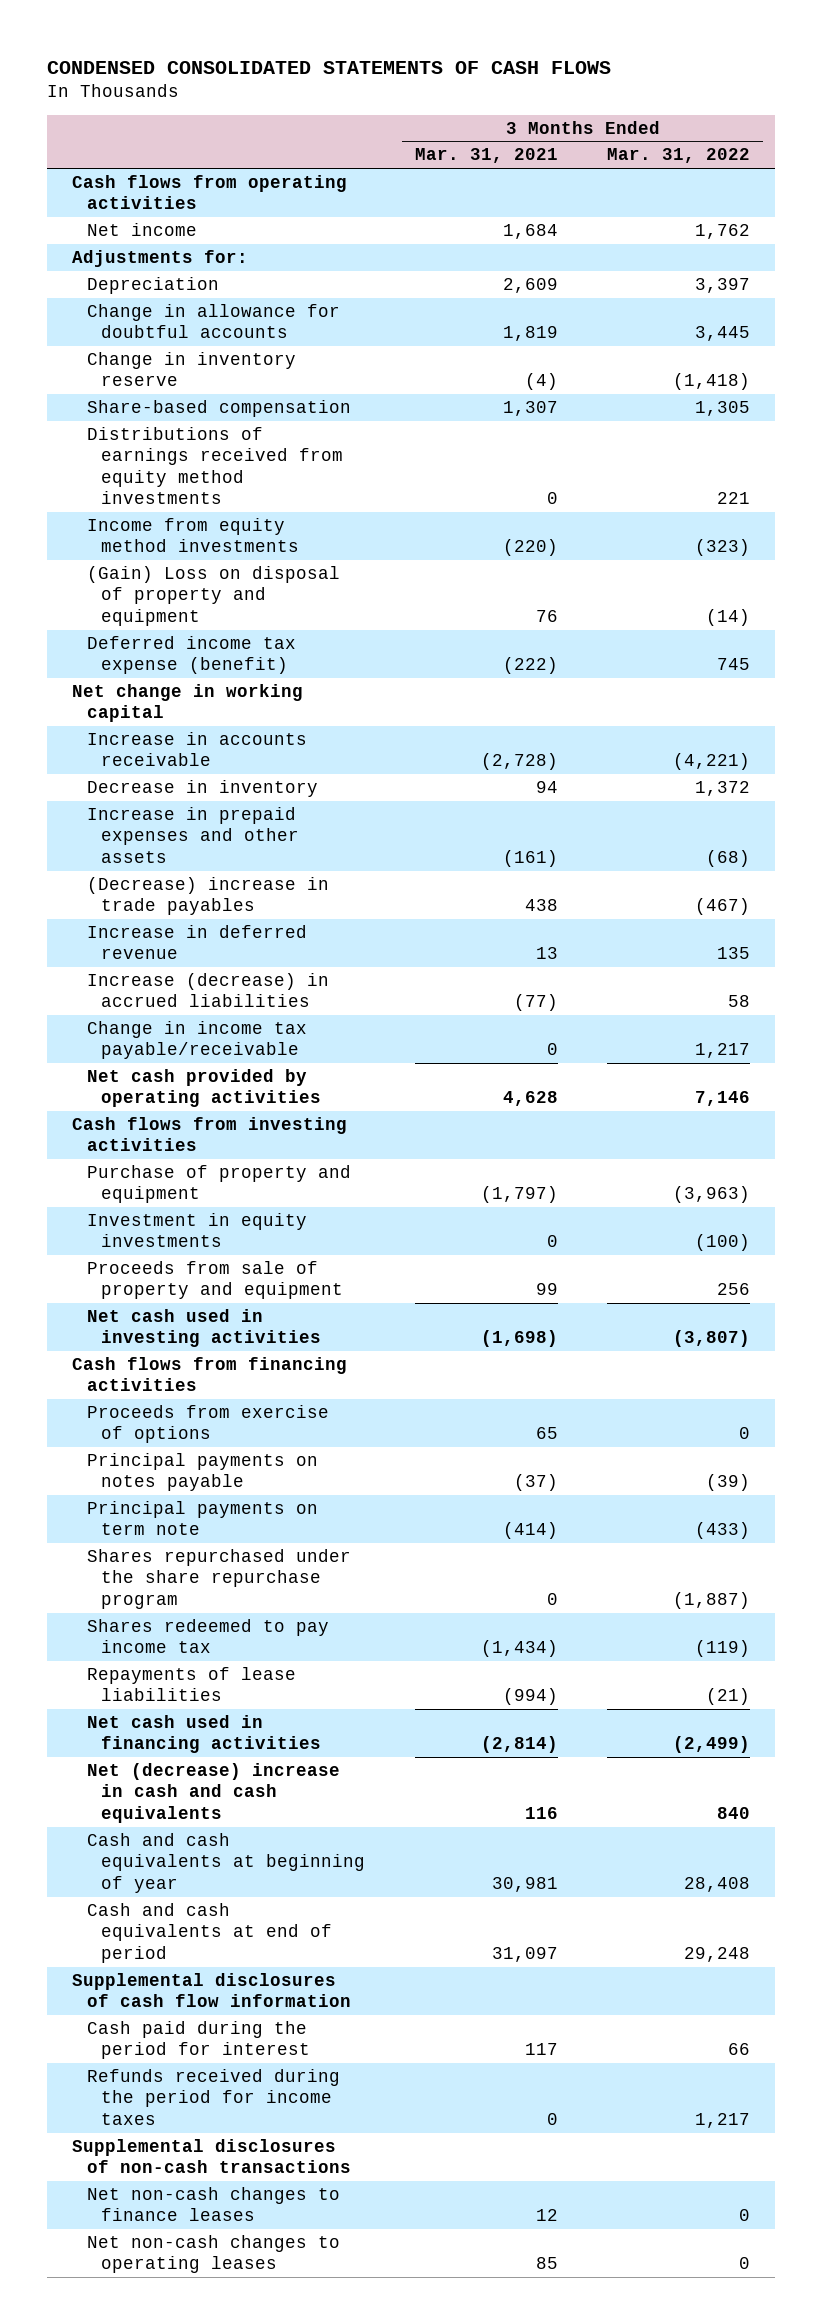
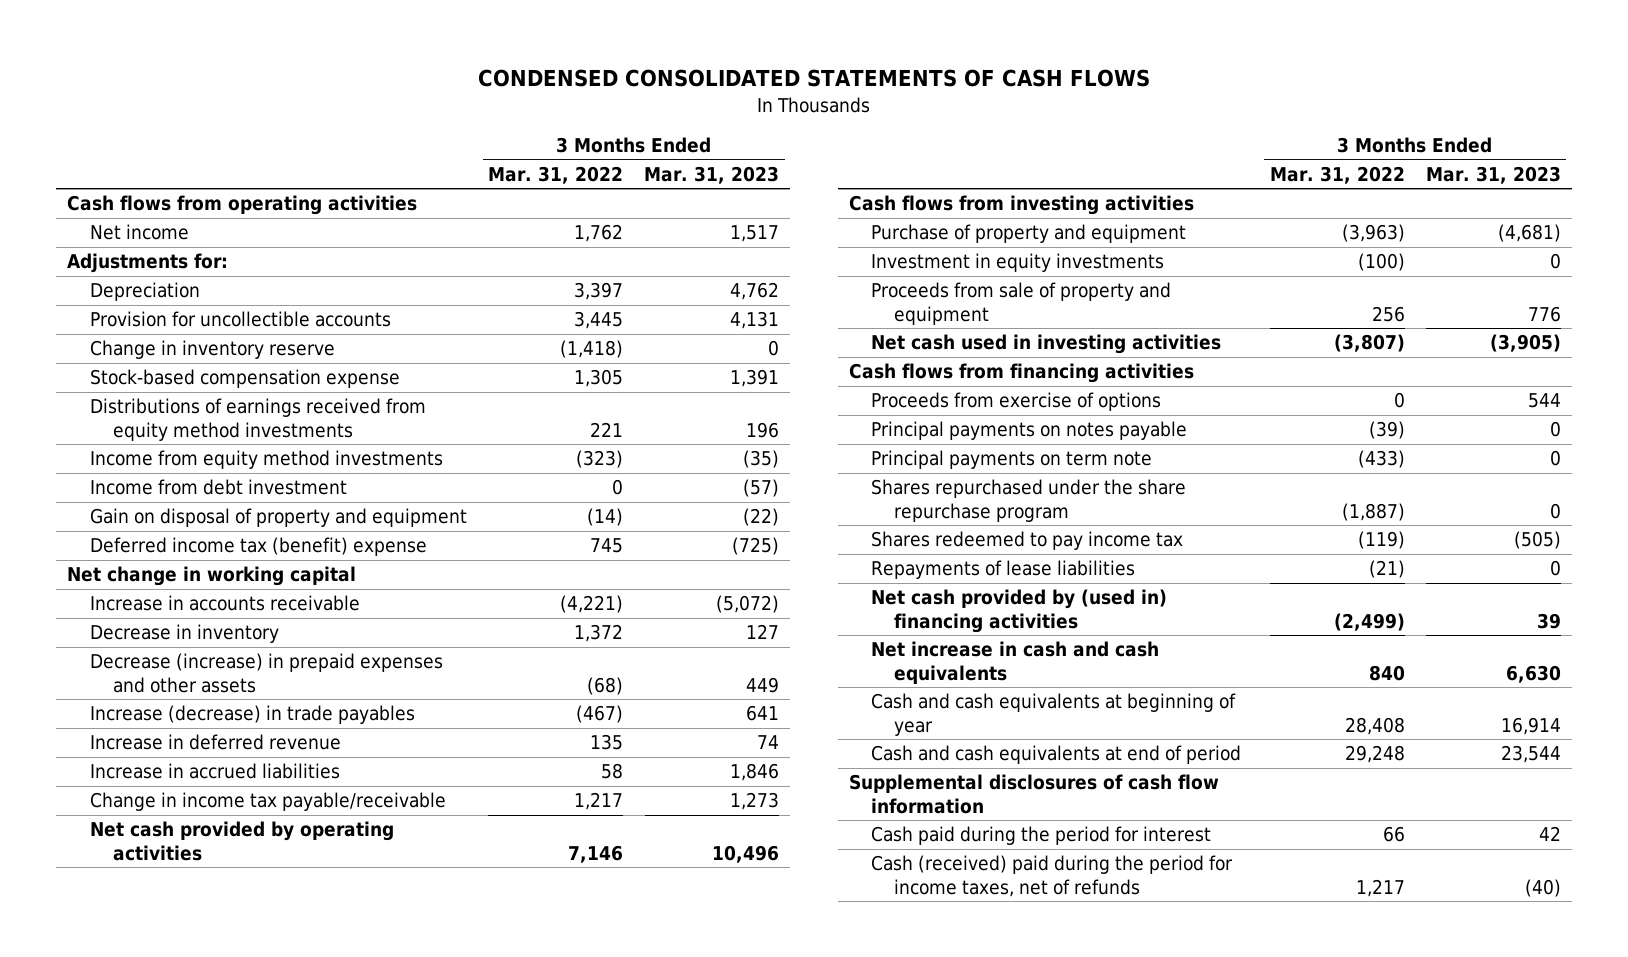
[414,148,558,164] Mar. 31, 2021 -> none
none -> [644,166,780,185] Mar. 31, 2023
[86,304,340,339] Change in allowance for doubtful accounts -> [89,311,391,328] Provision for uncollectible accounts
[86,400,351,418] Share-based compensation -> [89,369,400,389] Stock-based compensation expense
none -> [89,479,347,496] Income from debt investment
[86,566,340,626] (Gain) Loss on disposal of property and equipment -> [89,508,467,528] Gain on disposal of property and equipment
[86,636,296,675] Deferred income tax expense (benefit) -> [89,537,427,557] Deferred income tax (benefit) expense
[86,807,300,863] Increase in prepaid expenses and other assets -> [89,653,443,693] Decrease (increase) in prepaid expenses and other assets
[86,877,329,916] (Decrease) increase in trade payables -> [89,705,415,725] Increase (decrease) in trade payables
[86,973,329,1008] Increase (decrease) in accrued liabilities -> [89,763,340,780] Increase in accrued liabilities
[86,1715,322,1754] Net cash used in financing activities -> [871,589,1168,633] Net cash provided by (used in) financing activities
[86,1763,340,1823] Net (decrease) increase in cash and cash equivalents -> [871,641,1160,684] Net increase in cash and cash equivalents
[71,2139,351,2174] Supplemental disclosures of non-cash transactions -> none
[86,2187,340,2222] Net non-cash changes to finance leases -> none
[86,2235,340,2274] Net non-cash changes to operating leases -> none
[86,2069,340,2125] Refunds received during the period for income taxes -> [871,855,1234,897] Cash (received) paid during the period for income taxes, net of refunds

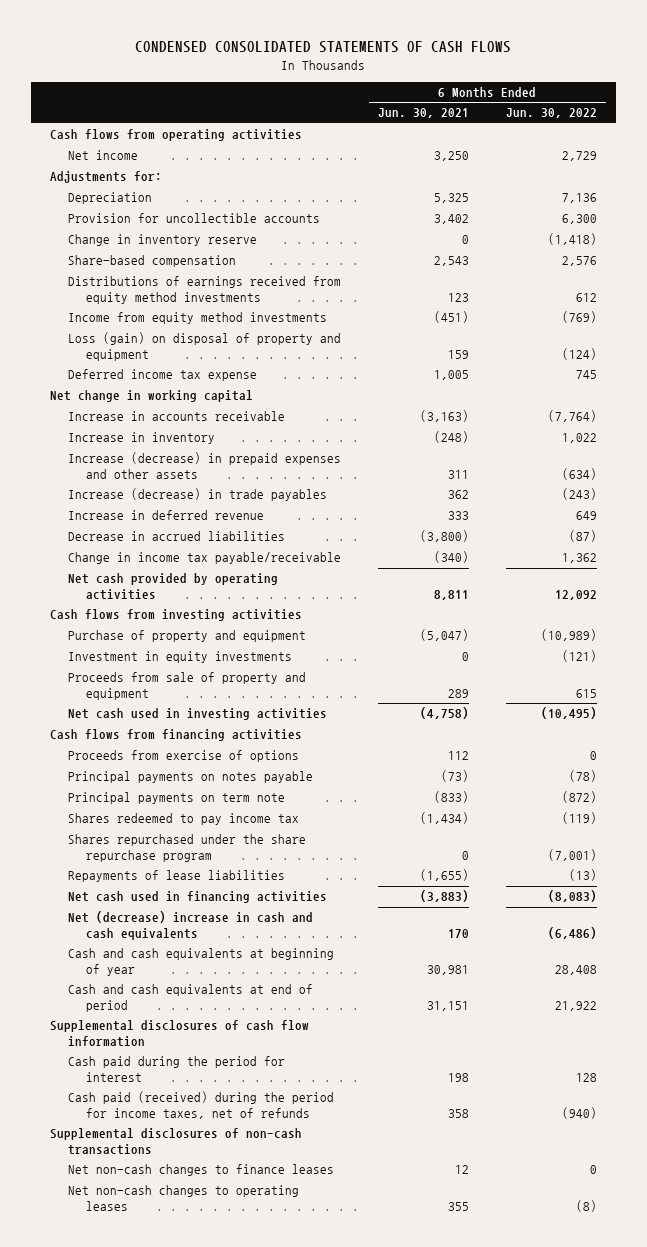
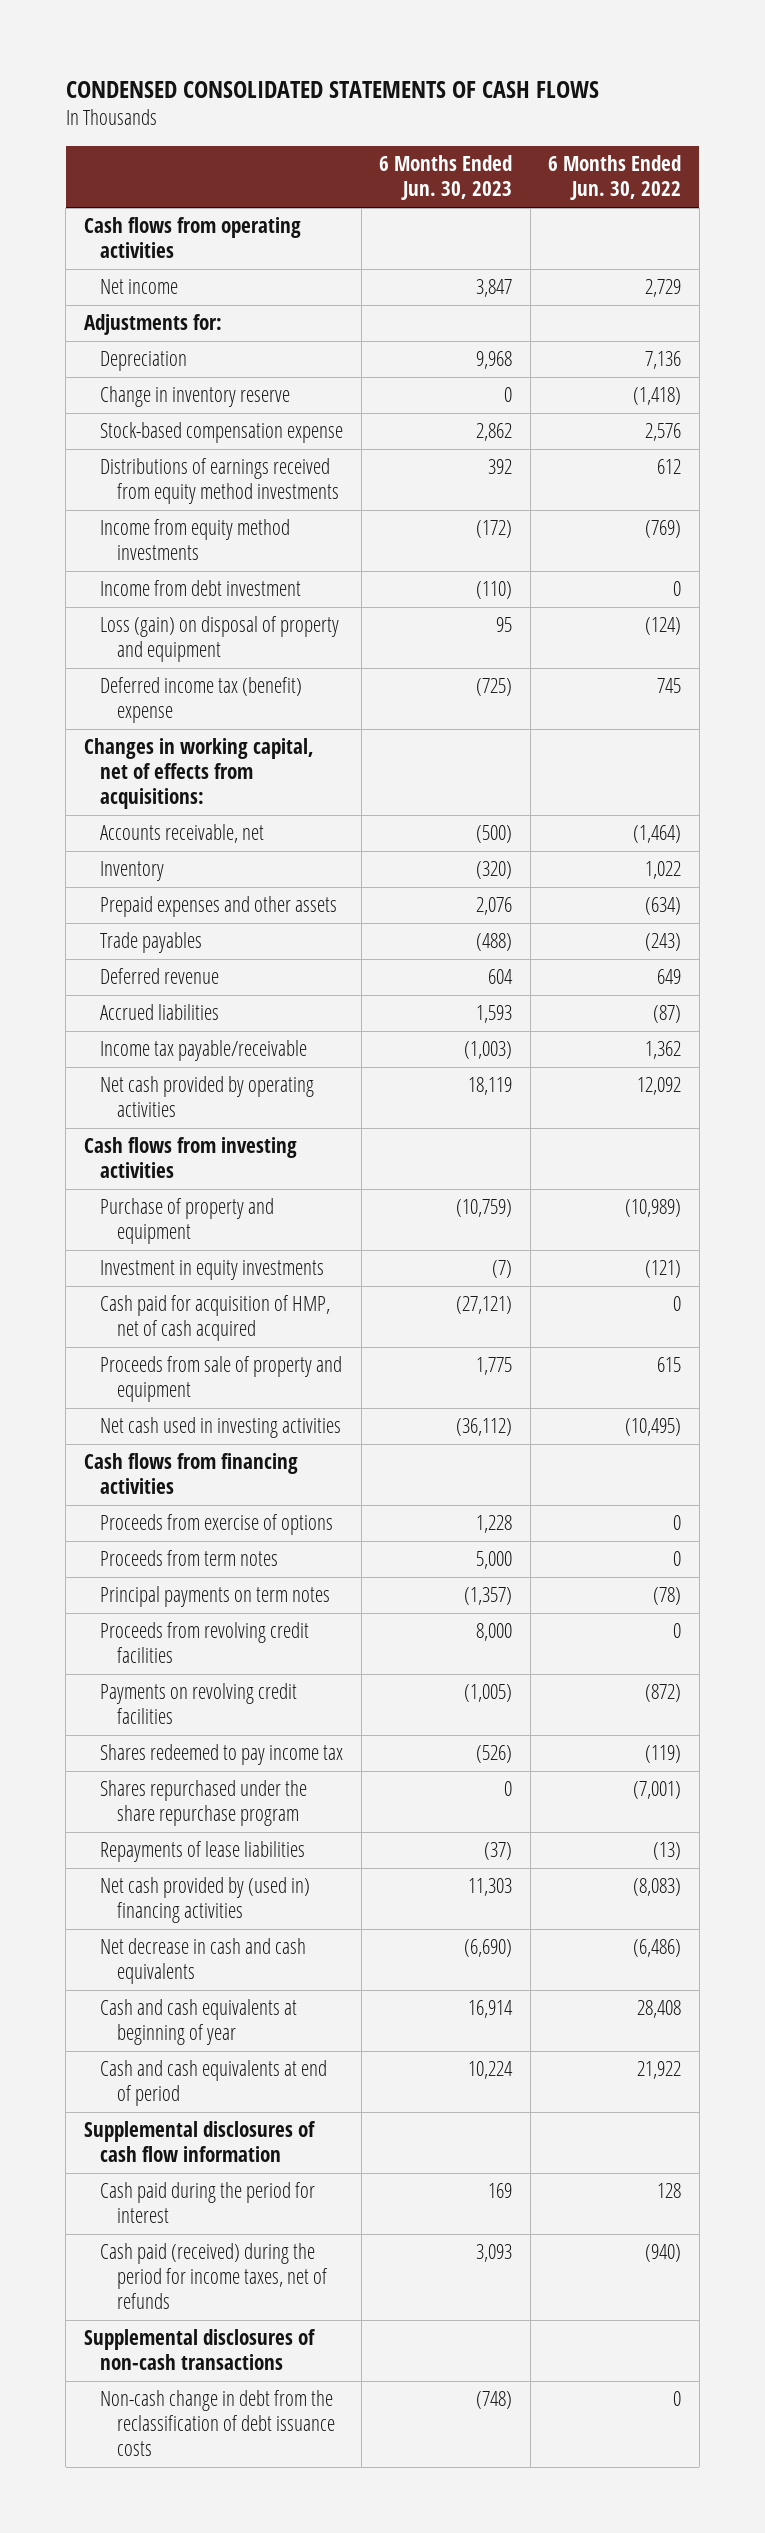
[377,108,469,119] Jun. 30, 2021 -> none
none -> [379,155,513,201] 6 Months Ended Jun. 30, 2023
[67,213,320,224] Provision for uncollectible accounts -> none
[67,255,236,268] Share-based compensation -> [100,422,344,444] Stock-based compensation expense
none -> [100,580,302,597] Income from debt investment
[67,369,257,382] Deferred income tax expense -> [100,677,303,724] Deferred income tax (benefit) expense
[49,390,253,403] Net change in working capital -> [83,738,314,810] Changes in working capital, net of effects from acquisitions:
[67,411,285,422] Increase in accounts receivable -> [100,824,265,844] Accounts receivable, net
[548,410,598,423] (7,764) -> [633,825,682,844] (1,464)
[67,432,215,445] Increase in inventory -> [100,861,165,882] Inventory
[67,452,341,479] Increase (decrease) in prepaid expenses and other assets -> [100,896,338,918] Prepaid expenses and other assets
[67,488,327,502] Increase (decrease) in trade payables -> [100,932,203,954] Trade payables
[67,510,264,521] Increase in deferred revenue -> [100,968,220,985] Deferred revenue
[67,531,285,542] Decrease in accrued liabilities -> [100,1004,220,1021] Accrued liabilities
[67,552,341,565] Change in income tax payable/receivable -> [100,1040,308,1062] Income tax payable/receivable
none -> [100,1295,331,1342] Cash paid for acquisition of HMP, net of cash acquired
none -> [100,1550,279,1567] Proceeds from term notes
[67,771,313,784] Principal payments on notes payable -> [100,1586,331,1608] Principal payments on term notes
none -> [100,1622,310,1664] Proceeds from revolving credit facilities
[67,792,285,805] Principal payments on term note -> [100,1683,298,1725] Payments on revolving credit facilities
[67,891,327,904] Net cash used in financing activities -> [100,1877,311,1924] Net cash provided by (used in) financing activities
[67,911,313,940] Net (decrease) increase in cash and cash equivalents -> [100,1938,307,1985] Net decrease in cash and cash equivalents
[67,1164,334,1177] Net non-cash changes to finance leases -> none
[67,1185,299,1211] Net non-cash changes to operating leases -> none
none -> [100,2390,336,2457] Non-cash change in debt from the reclassification of debt issuance costs

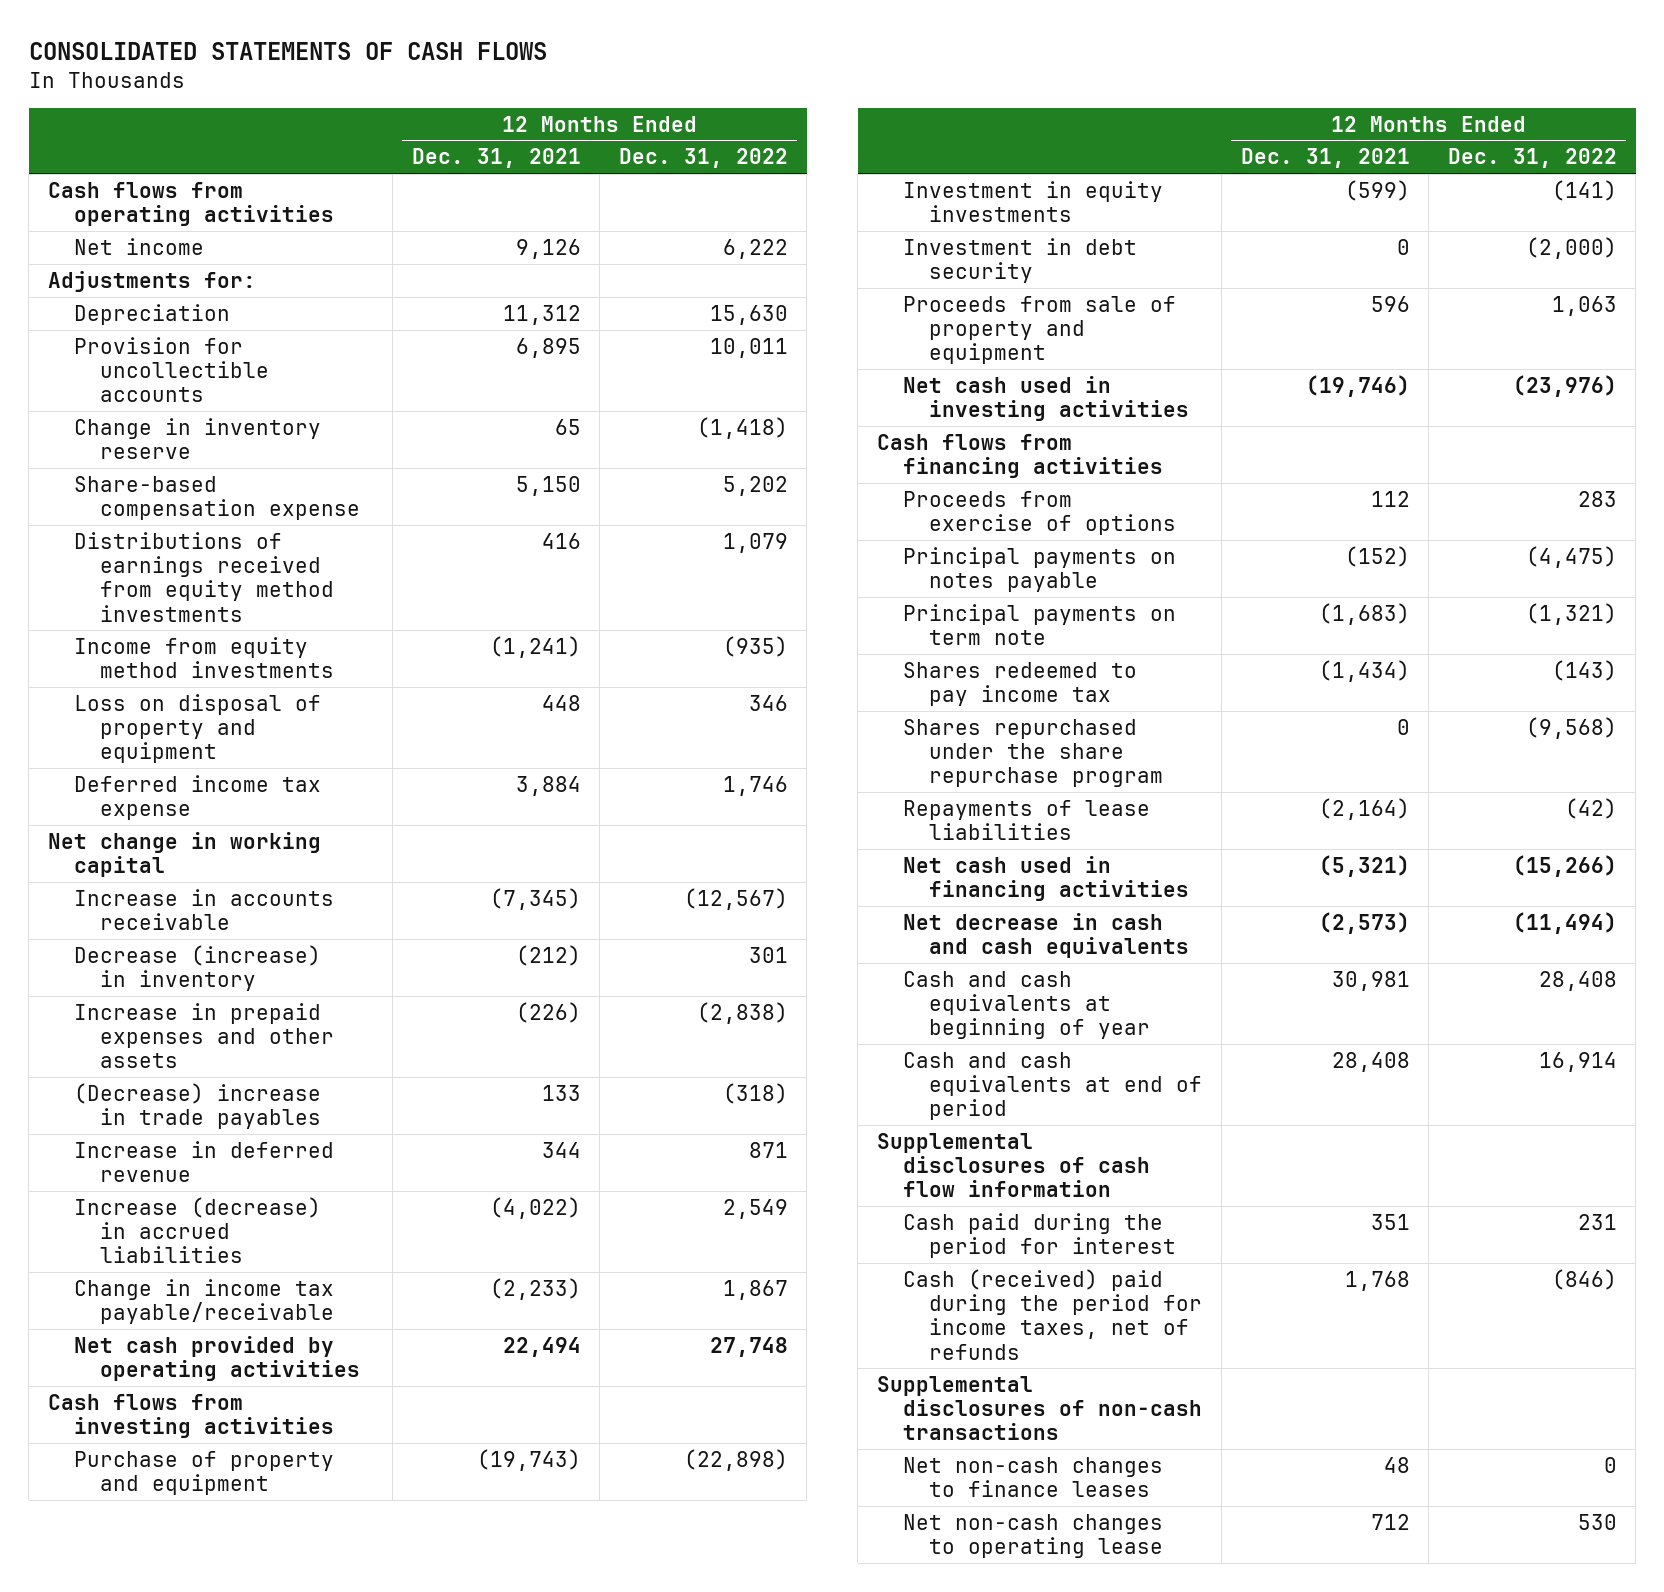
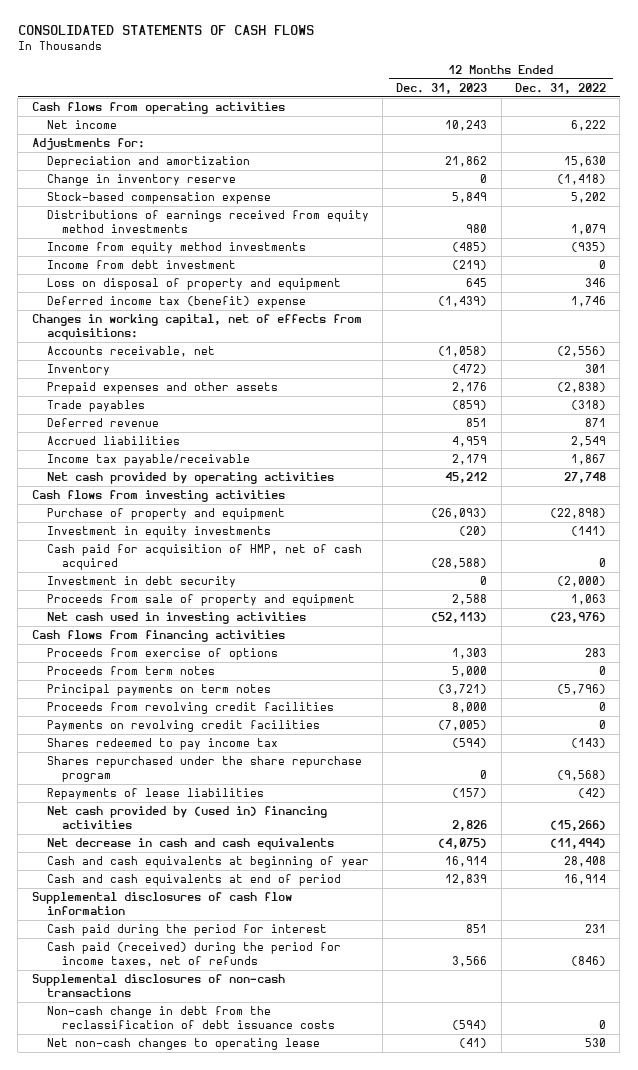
[411,148,581,169] Dec. 31, 2021 -> none
none -> [396,82,488,94] Dec. 31, 2023
[74,336,270,403] Provision for uncollectible accounts -> none
[74,303,231,325] Depreciation -> [46,156,250,169] Depreciation and amortization
[74,475,361,520] Share-based compensation expense -> [46,192,271,205] Stock-based compensation expense
none -> [46,260,236,270] Income from debt investment
[74,774,322,820] Deferred income tax expense -> [46,296,306,309] Deferred income tax (benefit) expense
[47,831,321,877] Net change in working capital -> [31,314,362,341] Changes in working capital, net of effects from acquisitions:
[74,888,335,930] Increase in accounts receivable -> [46,346,215,358] Accounts receivable, net
[683,887,788,910] (12,567) -> [557,346,607,358] (2,556)
[74,944,322,991] Decrease (increase) in inventory -> [46,364,110,377] Inventory
[74,1002,335,1069] Increase in prepaid expenses and other assets -> [46,382,278,395] Prepaid expenses and other assets
[74,1082,322,1129] (Decrease) increase in trade payables -> [46,400,145,413] Trade payables
[74,1140,335,1182] Increase in deferred revenue -> [46,418,159,428] Deferred revenue
[74,1196,322,1264] Increase (decrease) in accrued liabilities -> [46,436,180,446] Accrued liabilities
[74,1278,335,1324] Change in income tax payable/receivable -> [46,454,250,467] Income tax payable/receivable
none -> [46,544,362,571] Cash paid for acquisition of HMP, net of cash acquired
[903,603,1177,645] Principal payments on term note -> none
none -> [46,666,215,676] Proceeds from term notes
[903,546,1177,592] Principal payments on notes payable -> [46,684,271,697] Principal payments on term notes
[1525,545,1617,568] (4,475) -> [557,684,607,696] (5,796)
none -> [46,702,334,715] Proceeds from revolving credit facilities
none -> [46,720,320,733] Payments on revolving credit facilities
[903,855,1190,901] Net cash used in financing activities -> [46,806,327,830] Net cash provided by (used in) financing activities
[903,1268,1203,1360] Cash (received) paid during the period for income taxes, net of refunds -> [46,942,341,968] Cash paid (received) during the period for income taxes, net of refunds
[903,1456,1164,1497] Net non-cash changes to finance leases -> none
none -> [46,1006,335,1030] Non-cash change in debt from the reclassification of debt issuance costs

